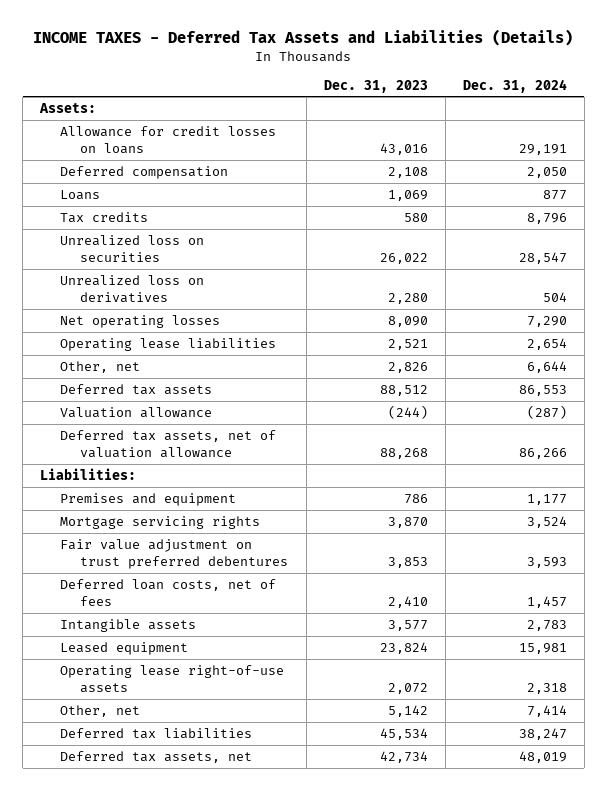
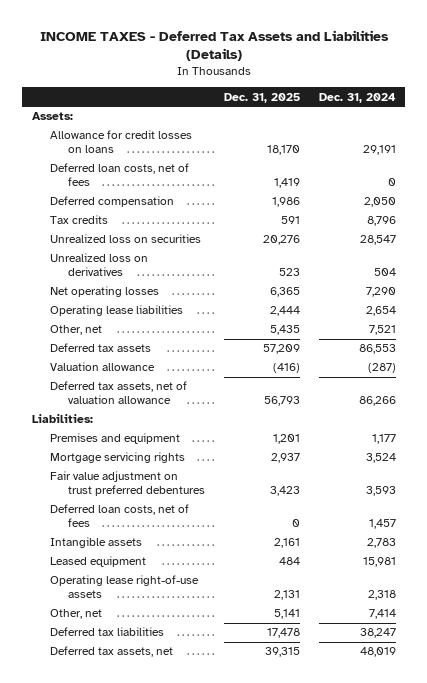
[323,79,428,93] Dec. 31, 2023 -> none
none -> [223,92,300,103] Dec. 31, 2025
none -> [49,163,189,187] Deferred loan costs, net of fees
[60,189,101,200] Loans -> none
[526,360,567,373] 6,644 -> [368,325,396,336] 7,521

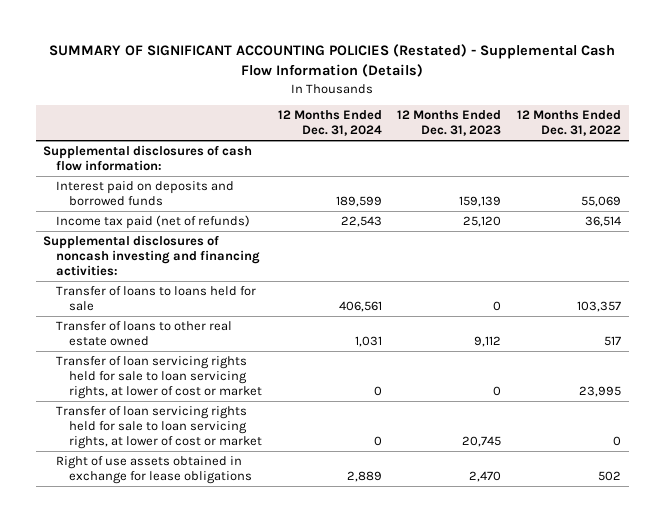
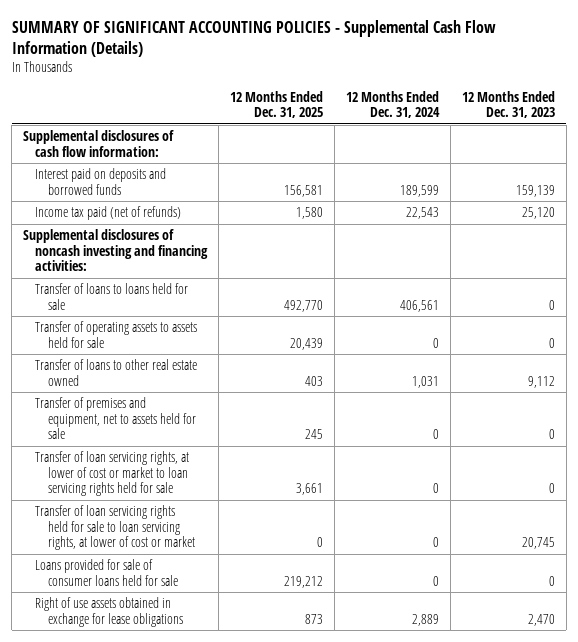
[49,44,616,78] SUMMARY OF SIGNIFICANT ACCOUNTING POLICIES (Restated) - Supplemental Cash Flow Information (Details) -> [11,19,496,57] SUMMARY OF SIGNIFICANT ACCOUNTING POLICIES - Supplemental Cash Flow Information (Details)
[516,110,621,137] 12 Months Ended Dec. 31, 2022 -> none
none -> [230,90,324,119] 12 Months Ended Dec. 31, 2025
none -> [35,321,198,348] Transfer of operating assets to assets held for sale
none -> [35,397,196,440] Transfer of premises and equipment, net to assets held for sale
[56,355,263,400] Transfer of loan servicing rights held for sale to loan servicing rights, at lower of cost or market -> [35,451,190,497] Transfer of loan servicing rights, at lower of cost or market to loan servicing rights held for sale
none -> [35,559,178,586] Loans provided for sale of consumer loans held for sale

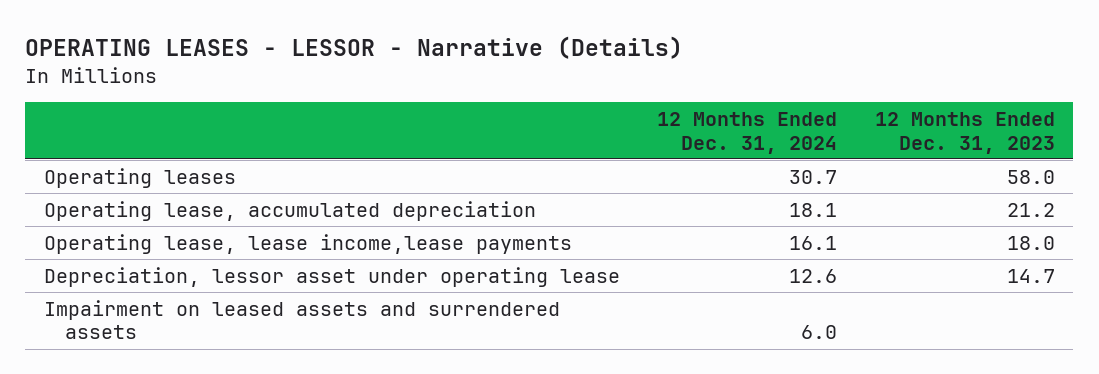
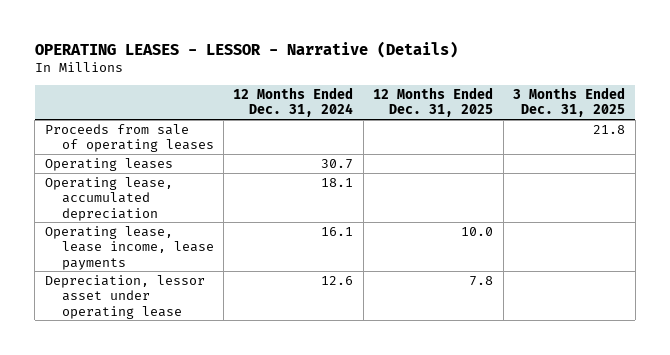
[874,111,1055,154] 12 Months Ended Dec. 31, 2023 -> none
none -> [373,87,494,118] 12 Months Ended Dec. 31, 2025
none -> [513,87,626,118] 3 Months Ended Dec. 31, 2025
none -> [44,123,214,153] Proceeds from sale of operating leases
[44,233,573,254] Operating lease, lease income,lease payments -> [44,225,214,270] Operating lease, lease income, lease payments
[44,299,561,340] Impairment on leased assets and surrendered assets -> none

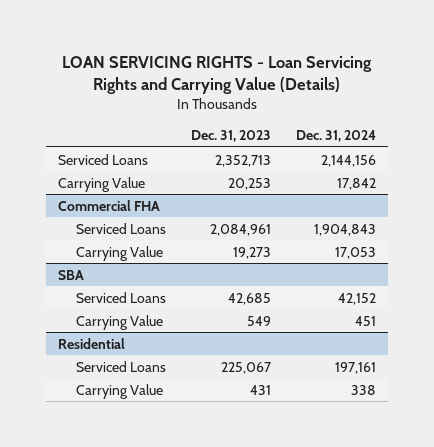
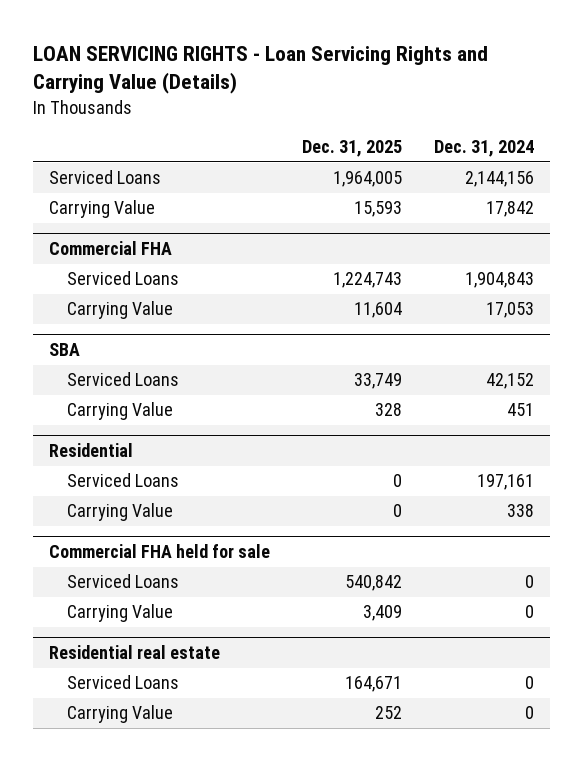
[190,130,271,143] Dec. 31, 2023 -> none
none -> [302,140,403,158] Dec. 31, 2025
none -> [49,544,271,559] Commercial FHA held for sale
none -> [66,574,179,589] Serviced Loans
none -> [66,604,173,623] Carrying Value
none -> [49,645,221,660] Residential real estate
none -> [66,675,179,690] Serviced Loans
none -> [66,705,173,724] Carrying Value

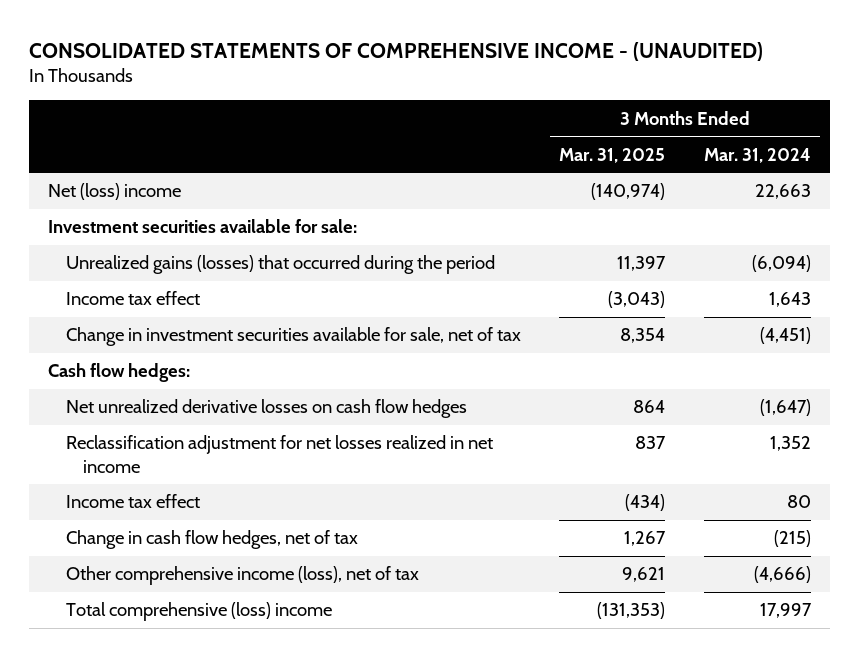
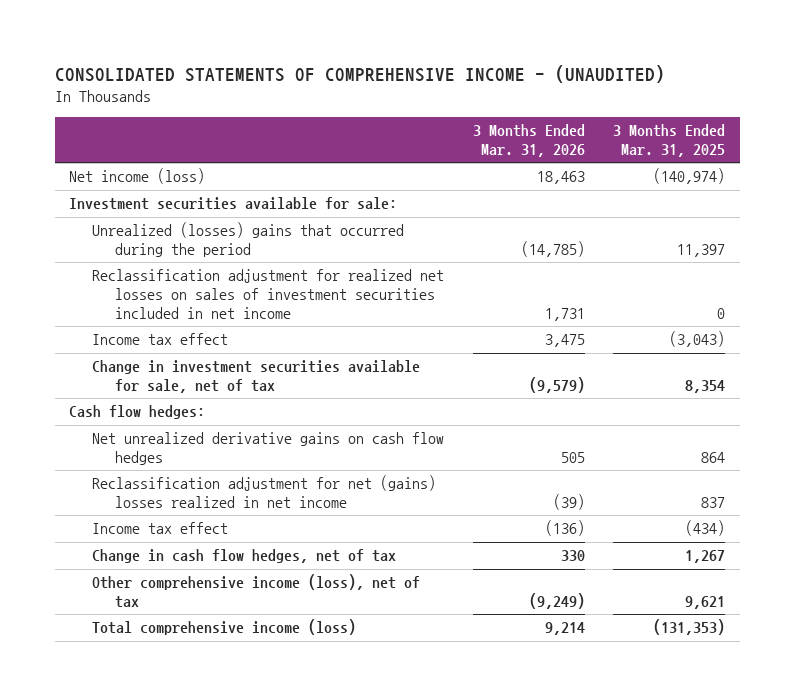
[703,147,811,163] Mar. 31, 2024 -> none
none -> [472,124,585,158] 3 Months Ended Mar. 31, 2026
[48,183,182,201] Net (loss) income -> [69,168,206,185] Net income (loss)
[65,255,495,275] Unrealized gains (losses) that occurred during the period -> [92,222,405,258] Unrealized (losses) gains that occurred during the period
none -> [92,269,445,319] Reclassification adjustment for realized net losses on sales of investment securities included in net income
[65,399,467,419] Net unrealized derivative losses on cash flow hedges -> [92,432,445,466] Net unrealized derivative gains on cash flow hedges
[65,435,493,473] Reclassification adjustment for net losses realized in net income -> [92,475,437,509] Reclassification adjustment for net (gains) losses realized in net income
[65,602,332,622] Total comprehensive (loss) income -> [92,619,357,636] Total comprehensive income (loss)

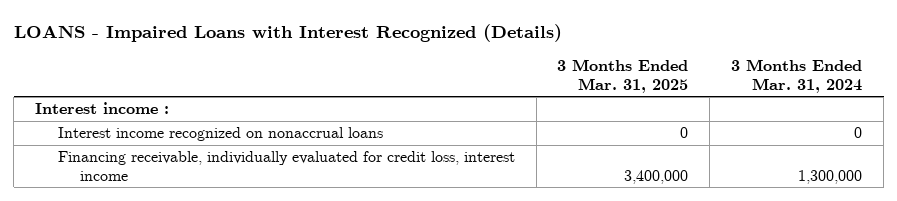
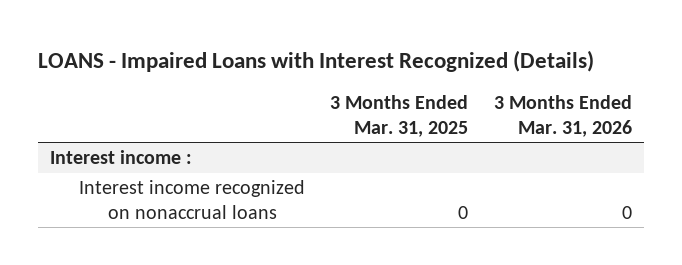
[731,59,863,93] 3 Months Ended Mar. 31, 2024 -> none
none -> [493,95,632,137] 3 Months Ended Mar. 31, 2026
[57,151,515,181] Financing receivable, individually evaluated for credit loss, interest income -> none

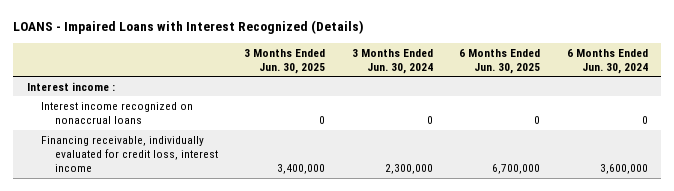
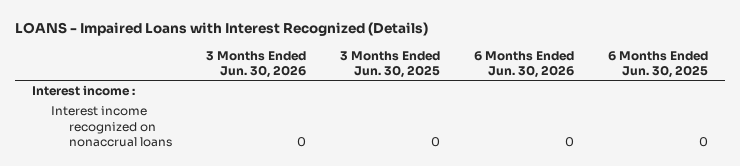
[351,48,433,74] 3 Months Ended Jun. 30, 2024 -> none
[566,48,648,74] 6 Months Ended Jun. 30, 2024 -> none
none -> [206,50,307,78] 3 Months Ended Jun. 30, 2026
none -> [474,50,575,78] 6 Months Ended Jun. 30, 2026
[40,135,218,173] Financing receivable, individually evaluated for credit loss, interest income -> none

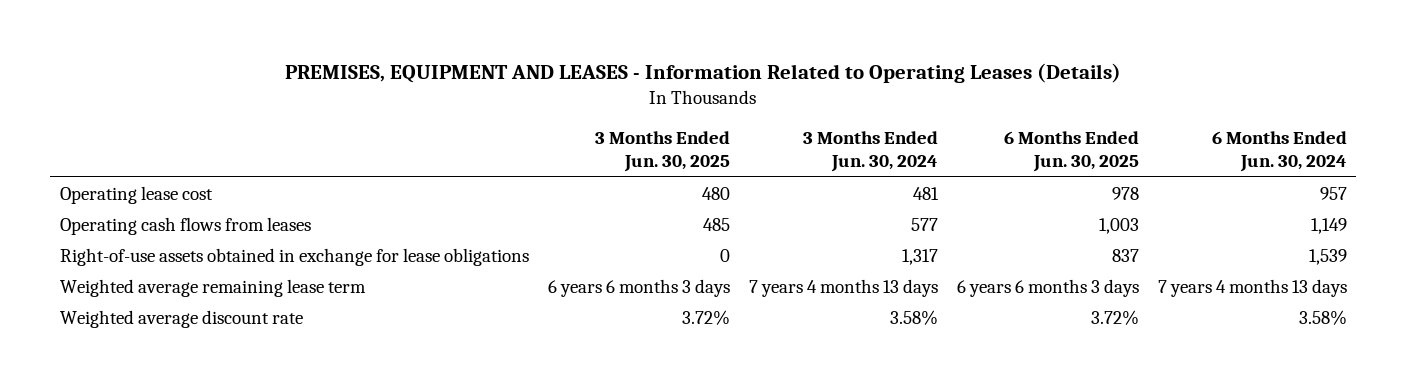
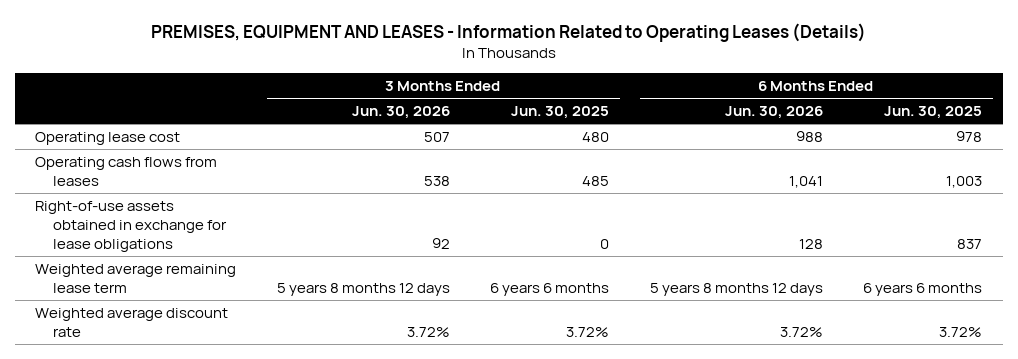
[802,130,938,173] 3 Months Ended Jun. 30, 2024 -> none
[1211,130,1347,173] 6 Months Ended Jun. 30, 2024 -> none
none -> [351,106,450,120] Jun. 30, 2026
none -> [724,106,823,120] Jun. 30, 2026
[547,278,730,297] 6 years 6 months 3 days -> [490,282,610,296] 6 years 6 months
[956,278,1139,297] 6 years 6 months 3 days -> [863,282,983,296] 6 years 6 months

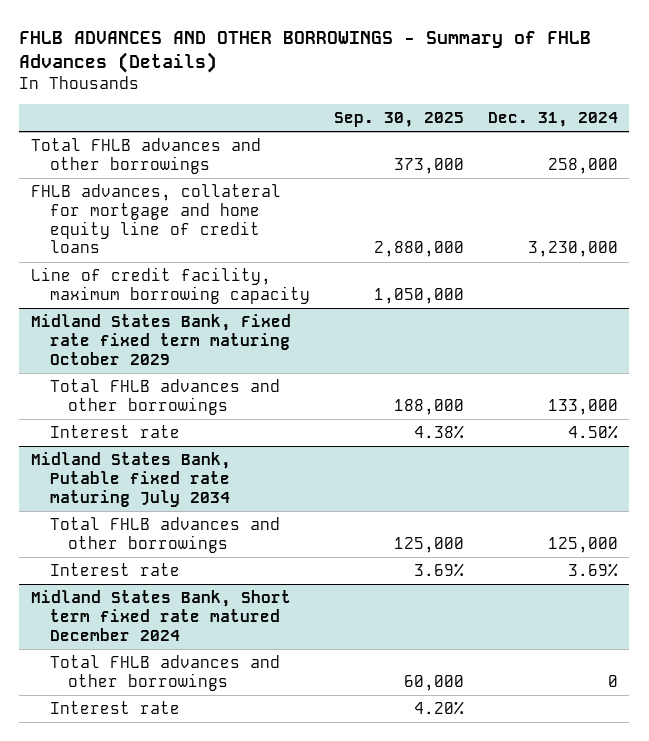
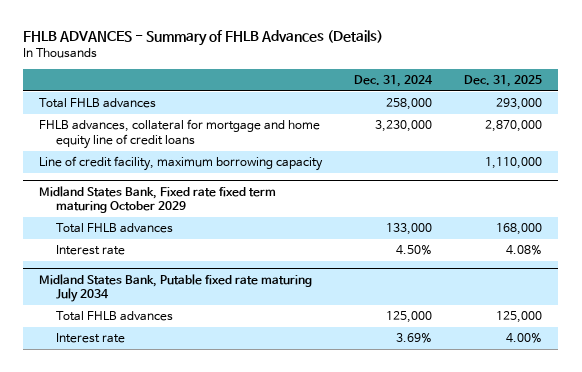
[19,30,592,73] FHLB ADVANCES AND OTHER BORROWINGS - Summary of FHLB Advances (Details) -> [23,30,384,47] FHLB ADVANCES - Summary of FHLB Advances (Details)
[333,112,464,128] Sep. 30, 2025 -> none
none -> [464,74,543,87] Dec. 31, 2025
[31,138,262,174] Total FHLB advances and other borrowings -> [39,98,157,109] Total FHLB advances
[49,379,280,415] Total FHLB advances and other borrowings -> [55,223,173,234] Total FHLB advances
[49,517,280,553] Total FHLB advances and other borrowings -> [55,311,173,322] Total FHLB advances
[31,590,292,641] Midland States Bank, Short term fixed rate matured December 2024 -> none
[49,655,280,691] Total FHLB advances and other borrowings -> none
[49,701,180,715] Interest rate -> none

